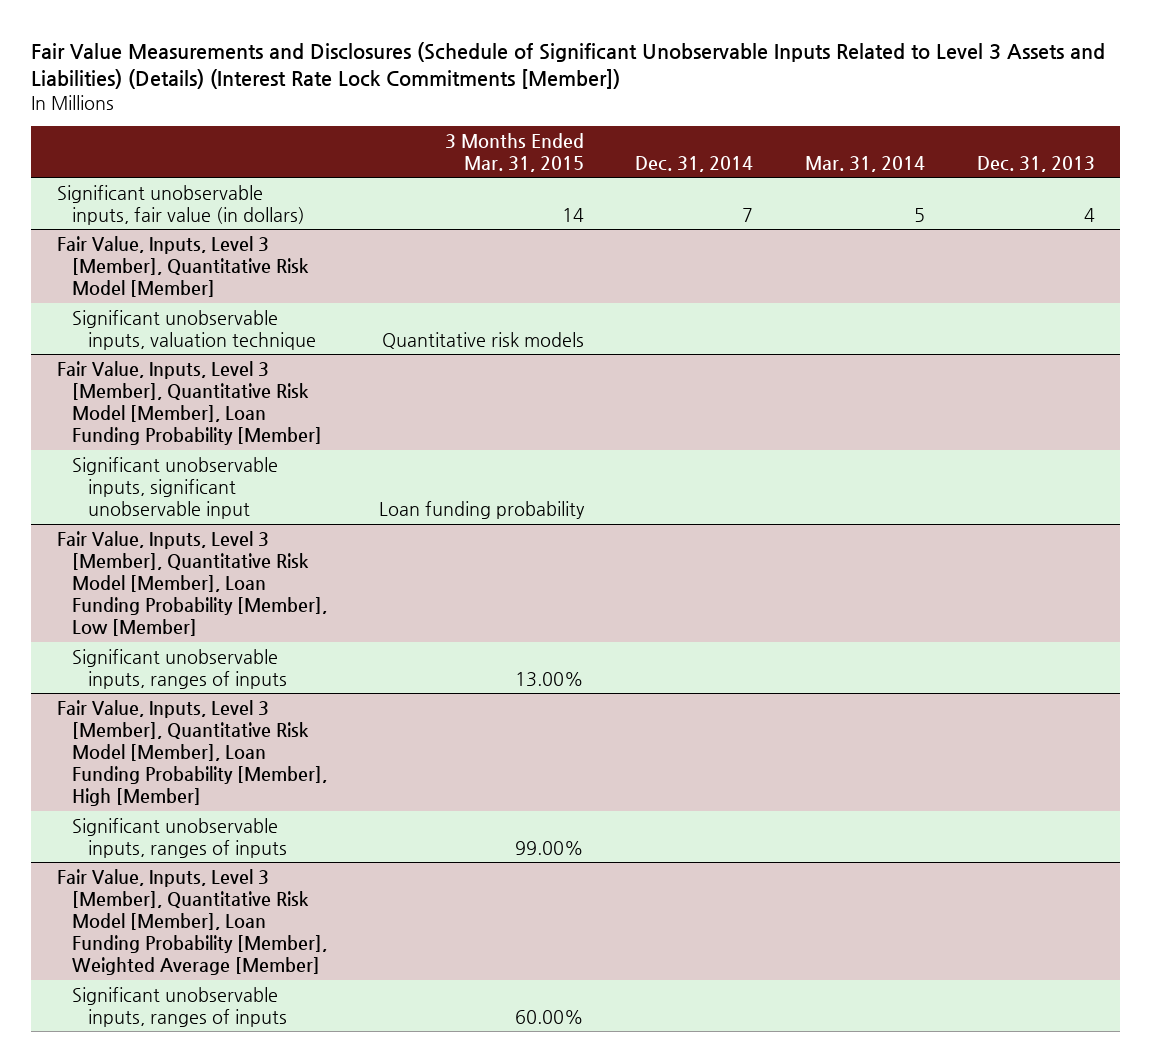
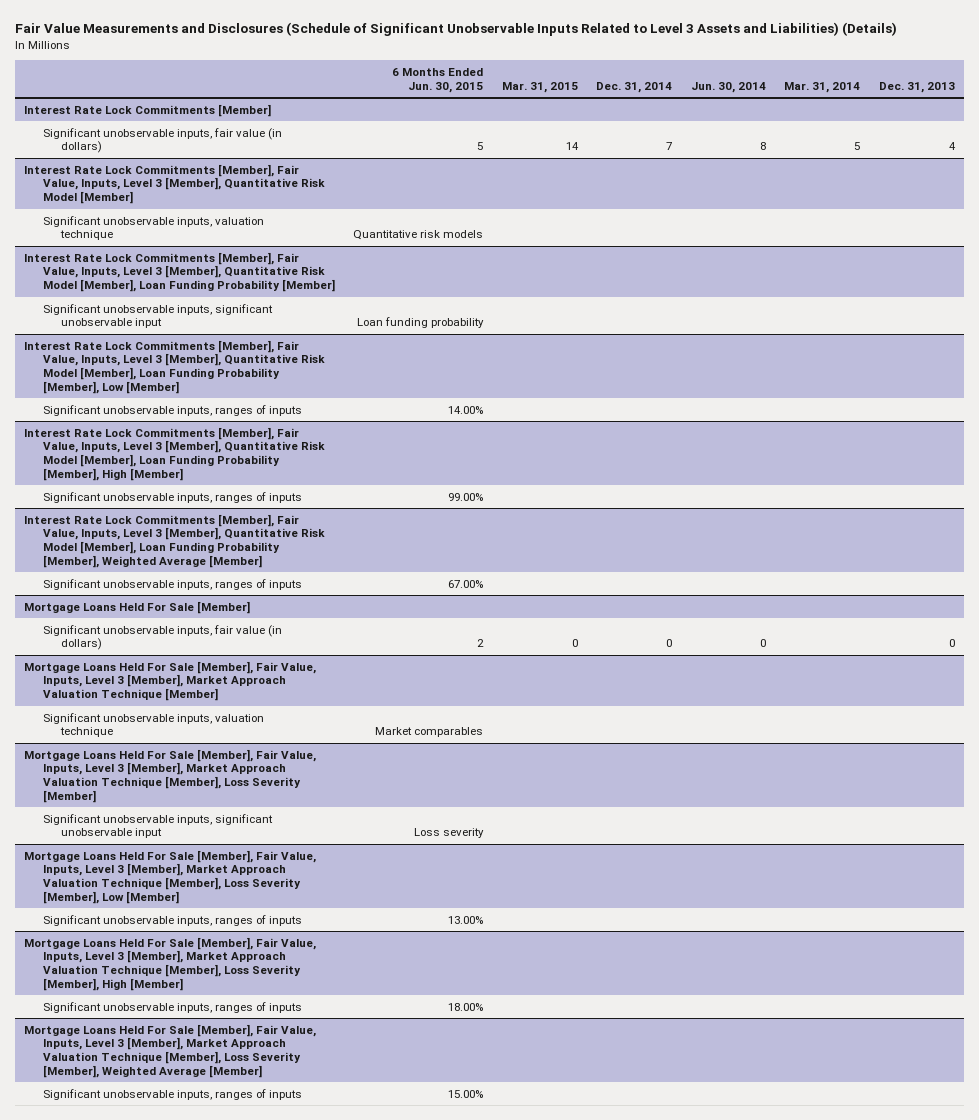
[31,42,1106,90] Fair Value Measurements and Disclosures (Schedule of Significant Unobservable Inputs Related to Level 3 Assets and Liabilities) (Details) (Interest Rate Lock Commitments [Member]) -> [15,22,898,37] Fair Value Measurements and Disclosures (Schedule of Significant Unobservable Inputs Related to Level 3 Assets and Liabilities) (Details)
[444,132,584,172] 3 Months Ended Mar. 31, 2015 -> none
none -> [392,67,484,93] 6 Months Ended Jun. 30, 2015
none -> [501,81,578,93] Mar. 31, 2015
none -> [690,81,766,93] Jun. 30, 2014
none -> [24,103,272,117] Interest Rate Lock Commitments [Member]
[57,235,310,297] Fair Value, Inputs, Level 3 [Member], Quantitative Risk Model [Member] -> [24,163,325,205] Interest Rate Lock Commitments [Member], Fair Value, Inputs, Level 3 [Member], Quantitative Risk Model [Member]
[57,360,323,446] Fair Value, Inputs, Level 3 [Member], Quantitative Risk Model [Member], Loan Funding Probability [Member] -> [24,251,335,293] Interest Rate Lock Commitments [Member], Fair Value, Inputs, Level 3 [Member], Quantitative Risk Model [Member], Loan Funding Probability [Member]
[57,530,328,637] Fair Value, Inputs, Level 3 [Member], Quantitative Risk Model [Member], Loan Funding Probability [Member], Low [Member] -> [24,339,325,394] Interest Rate Lock Commitments [Member], Fair Value, Inputs, Level 3 [Member], Quantitative Risk Model [Member], Loan Funding Probability [Member], Low [Member]
[57,699,328,807] Fair Value, Inputs, Level 3 [Member], Quantitative Risk Model [Member], Loan Funding Probability [Member], High [Member] -> [24,426,325,481] Interest Rate Lock Commitments [Member], Fair Value, Inputs, Level 3 [Member], Quantitative Risk Model [Member], Loan Funding Probability [Member], High [Member]
[57,868,328,976] Fair Value, Inputs, Level 3 [Member], Quantitative Risk Model [Member], Loan Funding Probability [Member], Weighted Average [Member] -> [24,513,325,568] Interest Rate Lock Commitments [Member], Fair Value, Inputs, Level 3 [Member], Quantitative Risk Model [Member], Loan Funding Probability [Member], Weighted Average [Member]
none -> [24,600,251,614] Mortgage Loans Held For Sale [Member]
none -> [42,624,282,651] Significant unobservable inputs, fair value (in dollars)
none -> [24,660,317,702] Mortgage Loans Held For Sale [Member], Fair Value, Inputs, Level 3 [Member], Market Approach Valuation Technique [Member]
none -> [42,712,264,738] Significant unobservable inputs, valuation technique
none -> [24,748,317,803] Mortgage Loans Held For Sale [Member], Fair Value, Inputs, Level 3 [Member], Market Approach Valuation Technique [Member], Loss Severity [Member]
none -> [42,813,273,839] Significant unobservable inputs, significant unobservable input
none -> [24,849,317,904] Mortgage Loans Held For Sale [Member], Fair Value, Inputs, Level 3 [Member], Market Approach Valuation Technique [Member], Loss Severity [Member], Low [Member]
none -> [42,914,302,926] Significant unobservable inputs, ranges of inputs
none -> [24,936,317,991] Mortgage Loans Held For Sale [Member], Fair Value, Inputs, Level 3 [Member], Market Approach Valuation Technique [Member], Loss Severity [Member], High [Member]
none -> [42,1001,302,1013] Significant unobservable inputs, ranges of inputs
none -> [24,1023,317,1078] Mortgage Loans Held For Sale [Member], Fair Value, Inputs, Level 3 [Member], Market Approach Valuation Technique [Member], Loss Severity [Member], Weighted Average [Member]
none -> [42,1088,302,1100] Significant unobservable inputs, ranges of inputs

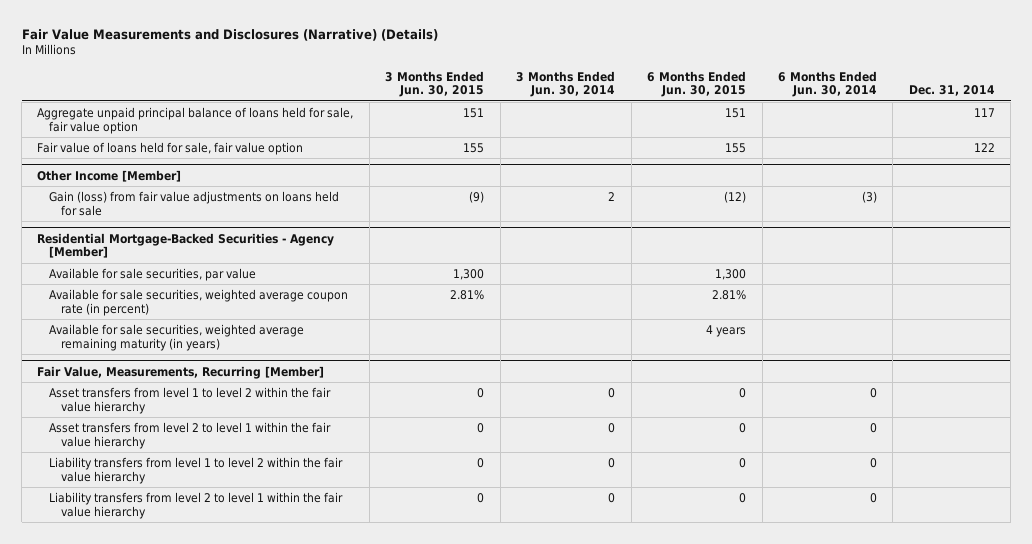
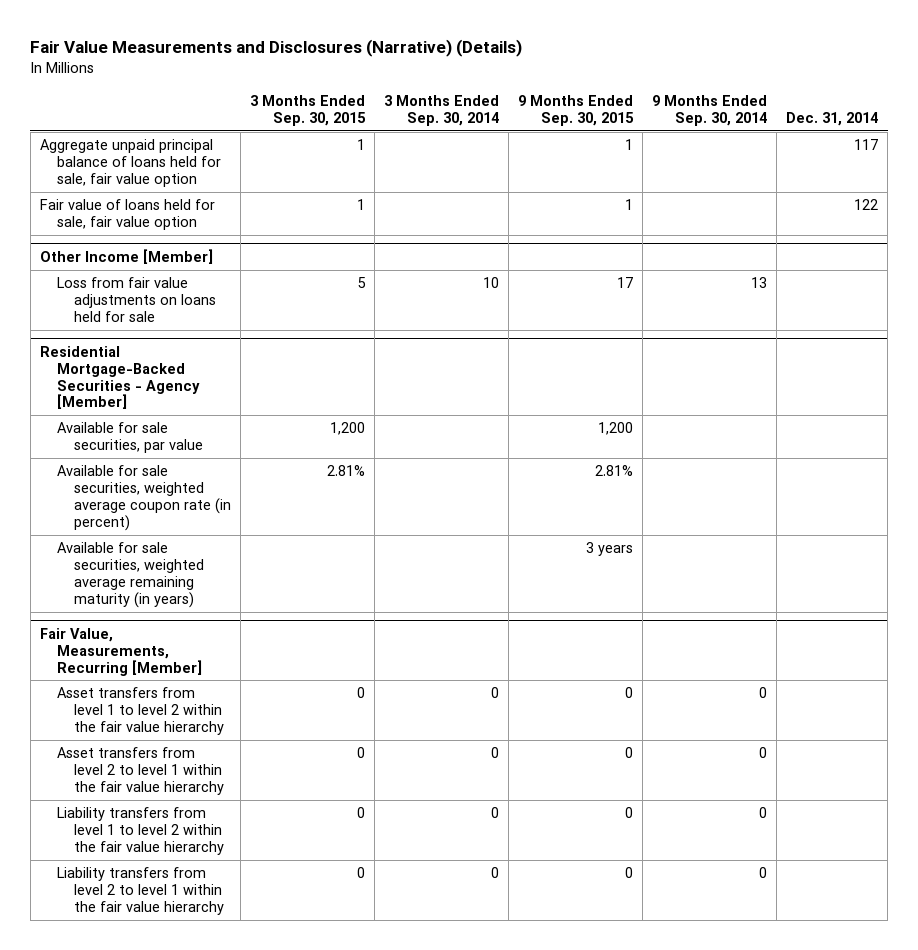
[385,70,485,98] 3 Months Ended Jun. 30, 2015 -> none
[516,70,616,98] 3 Months Ended Jun. 30, 2014 -> none
[647,70,747,98] 6 Months Ended Jun. 30, 2015 -> none
[778,70,878,98] 6 Months Ended Jun. 30, 2014 -> none
none -> [249,94,366,126] 3 Months Ended Sep. 30, 2015
none -> [383,94,499,126] 3 Months Ended Sep. 30, 2014
none -> [518,94,635,126] 9 Months Ended Sep. 30, 2015
none -> [652,94,768,126] 9 Months Ended Sep. 30, 2014
[49,190,340,216] Gain (loss) from fair value adjustments on loans held for sale -> [56,277,216,323] Loss from fair value adjustments on loans held for sale

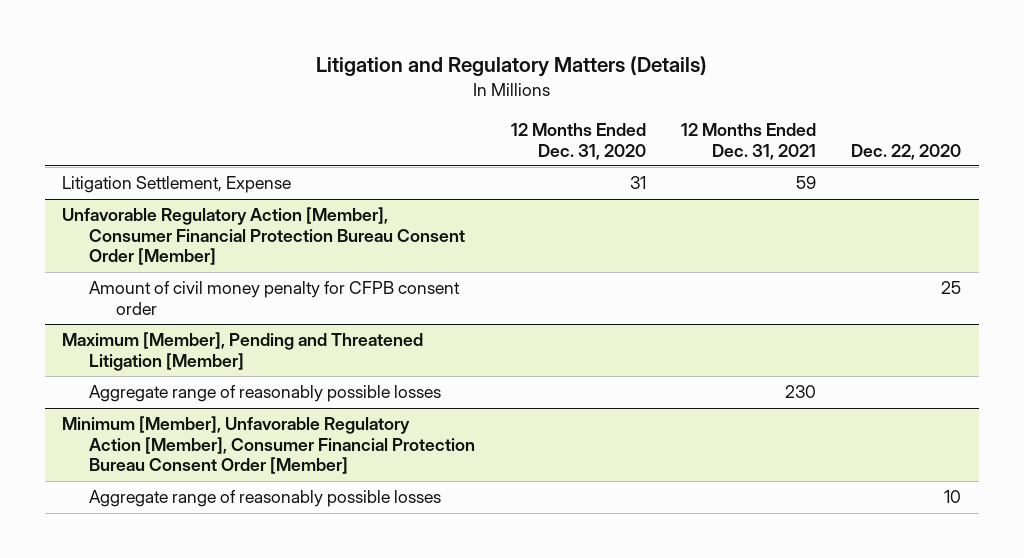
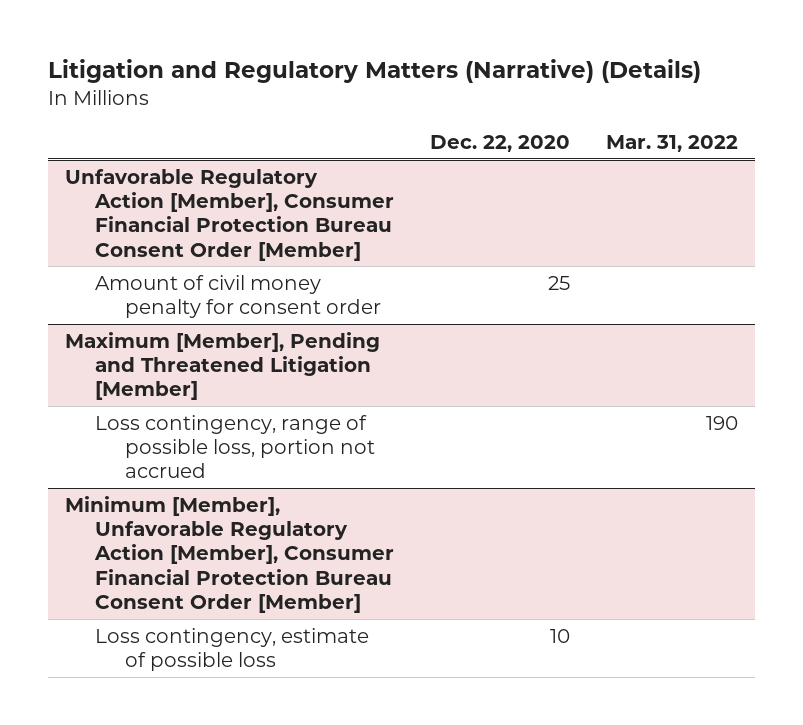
[315,56,707,78] Litigation and Regulatory Matters (Details) -> [47,59,701,84] Litigation and Regulatory Matters (Narrative) (Details)
[510,123,646,160] 12 Months Ended Dec. 31, 2020 -> none
[681,123,817,160] 12 Months Ended Dec. 31, 2021 -> none
none -> [605,135,738,153] Mar. 31, 2022
[62,176,292,194] Litigation Settlement, Expense -> none
[89,281,461,315] Amount of civil money penalty for CFPB consent order -> [95,274,382,319] Amount of civil money penalty for consent order
[89,385,442,403] Aggregate range of reasonably possible losses -> none
none -> [95,414,376,479] Loss contingency, range of possible loss, portion not accrued
[89,490,442,508] Aggregate range of reasonably possible losses -> [95,627,370,672] Loss contingency, estimate of possible loss

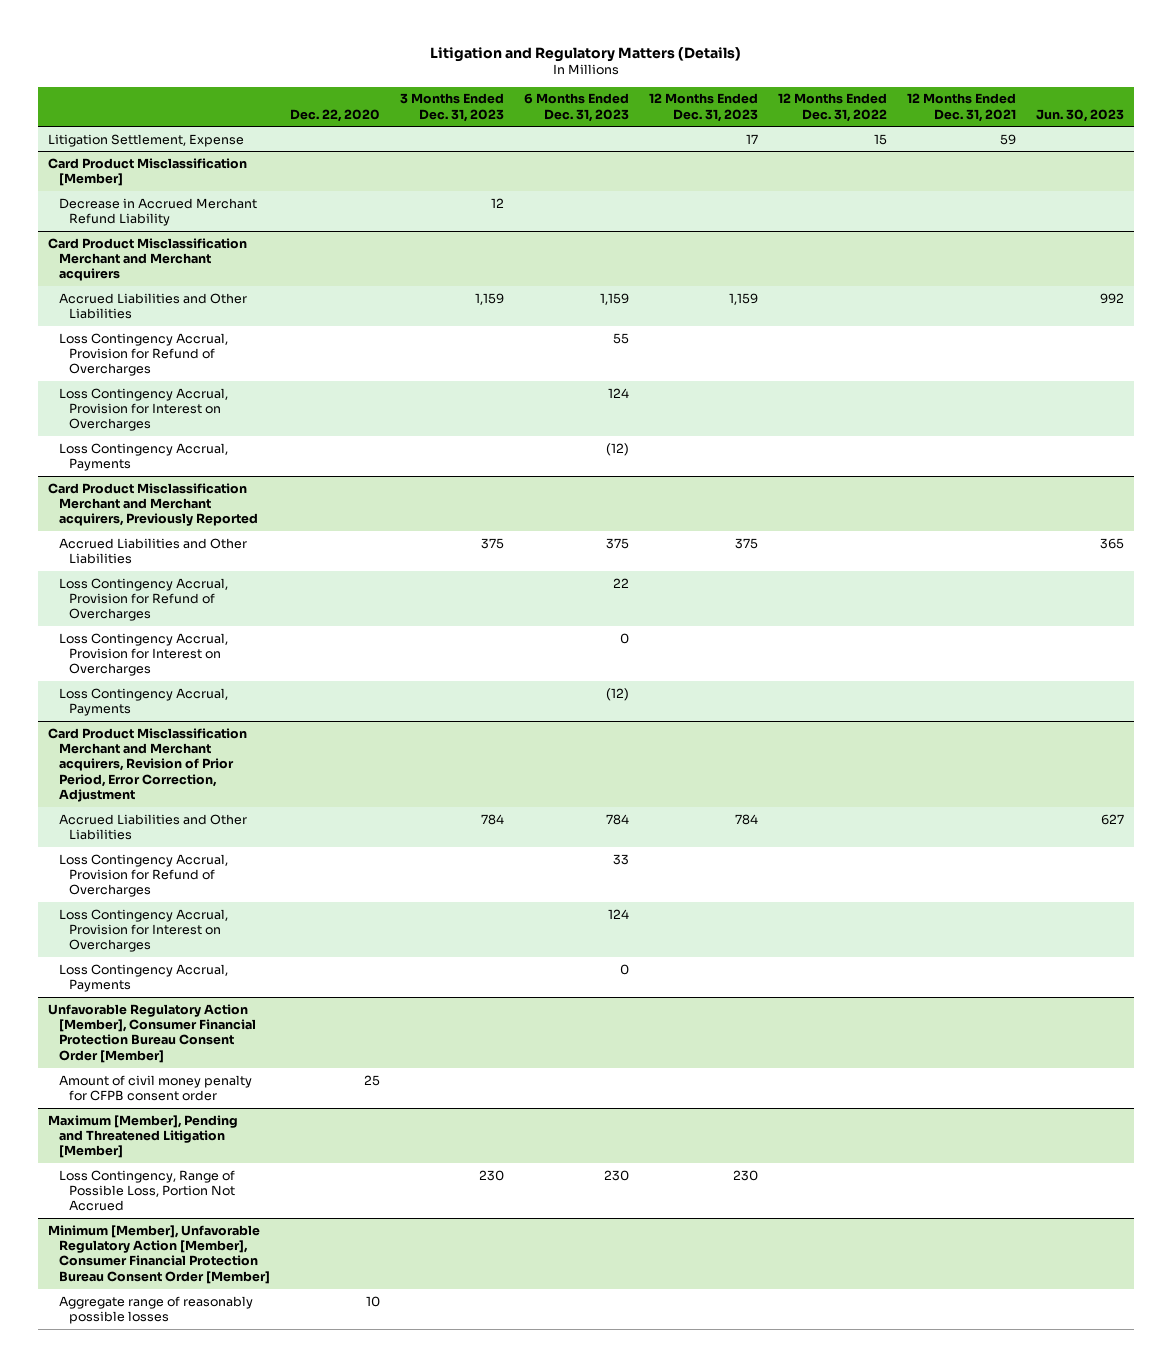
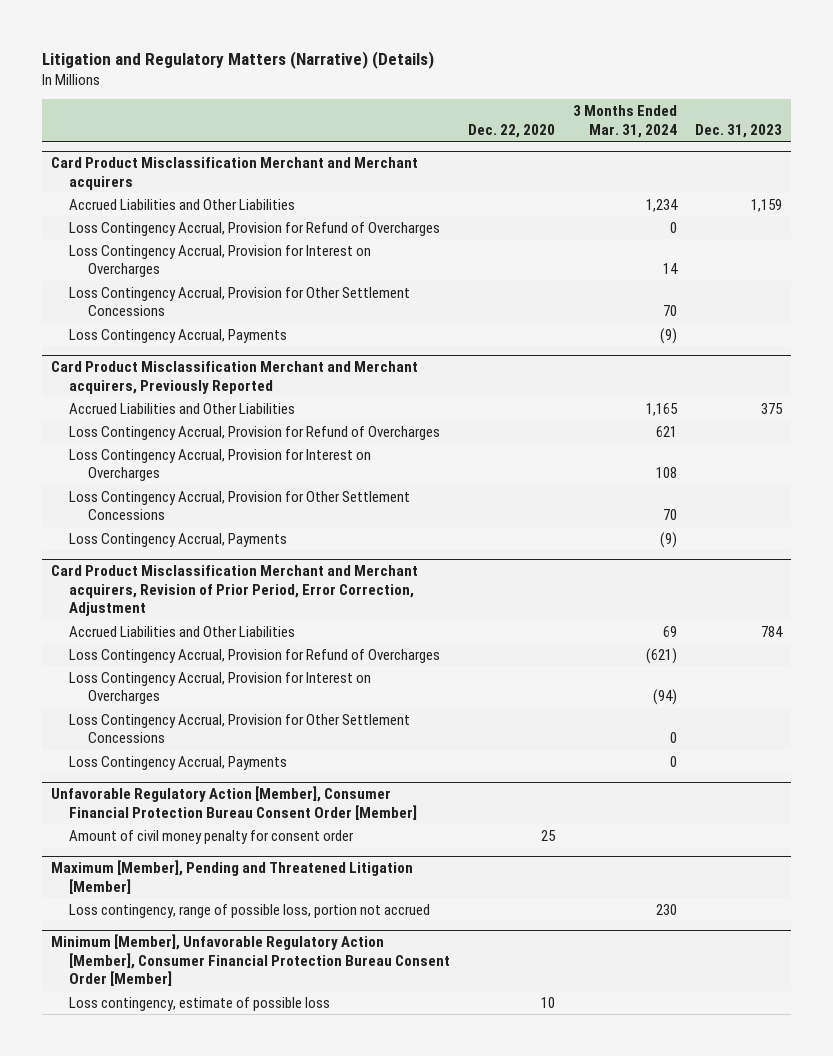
[430,46,742,62] Litigation and Regulatory Matters (Details) -> [41,50,434,69] Litigation and Regulatory Matters (Narrative) (Details)
[400,93,505,122] 3 Months Ended Dec. 31, 2023 -> none
[524,93,630,122] 6 Months Ended Dec. 31, 2023 -> none
[649,93,759,122] 12 Months Ended Dec. 31, 2023 -> none
[778,93,888,122] 12 Months Ended Dec. 31, 2022 -> none
[907,93,1017,122] 12 Months Ended Dec. 31, 2021 -> none
[1036,108,1125,122] Jun. 30, 2023 -> none
none -> [573,105,678,138] 3 Months Ended Mar. 31, 2024
none -> [694,123,782,138] Dec. 31, 2023
[48,133,245,147] Litigation Settlement, Expense -> none
[48,157,248,187] Card Product Misclassification [Member] -> none
[58,197,257,227] Decrease in Accrued Merchant Refund Liability -> none
none -> [69,286,411,317] Loss Contingency Accrual, Provision for Other Settlement Concessions
none -> [69,490,411,521] Loss Contingency Accrual, Provision for Other Settlement Concessions
none -> [69,713,411,744] Loss Contingency Accrual, Provision for Other Settlement Concessions
[58,1074,252,1102] Amount of civil money penalty for CFPB consent order -> [69,829,355,844] Amount of civil money penalty for consent order
[58,1169,236,1212] Loss Contingency, Range of Possible Loss, Portion Not Accrued -> [69,903,431,918] Loss contingency, range of possible loss, portion not accrued
[58,1295,253,1325] Aggregate range of reasonably possible losses -> [69,996,331,1011] Loss contingency, estimate of possible loss

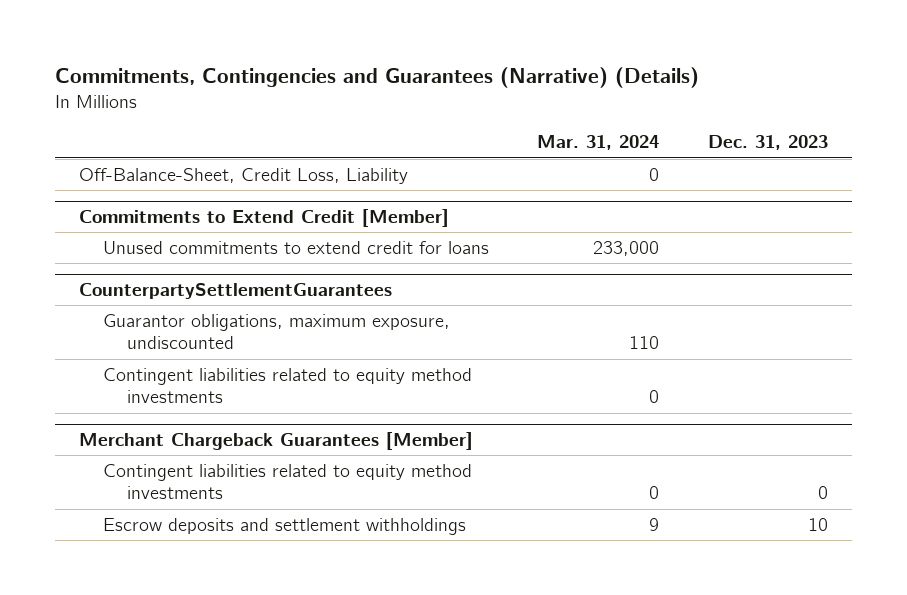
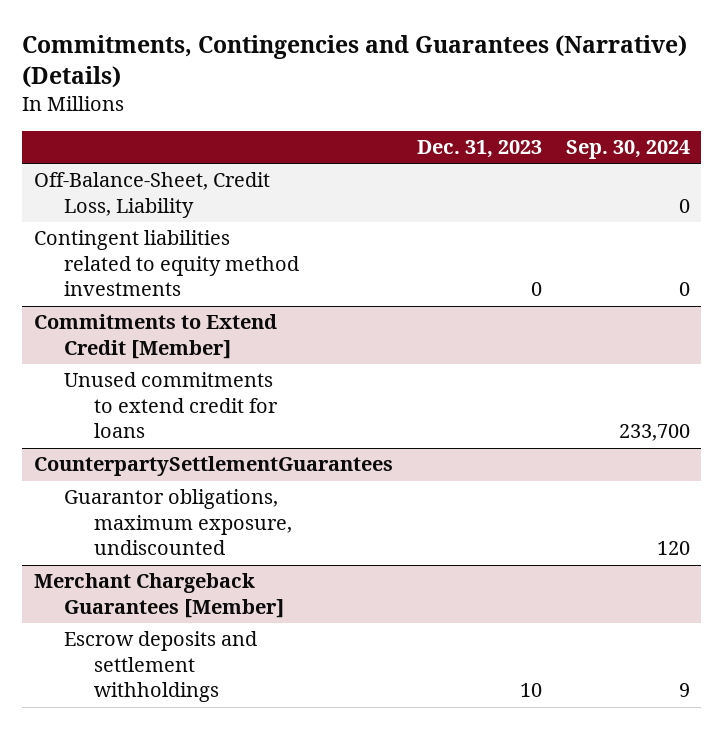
[537,135,660,151] Mar. 31, 2024 -> none
none -> [565,140,690,160] Sep. 30, 2024
none -> [33,230,299,297] Contingent liabilities related to equity method investments
[103,367,473,404] Contingent liabilities related to equity method investments -> none
[103,463,473,500] Contingent liabilities related to equity method investments -> none

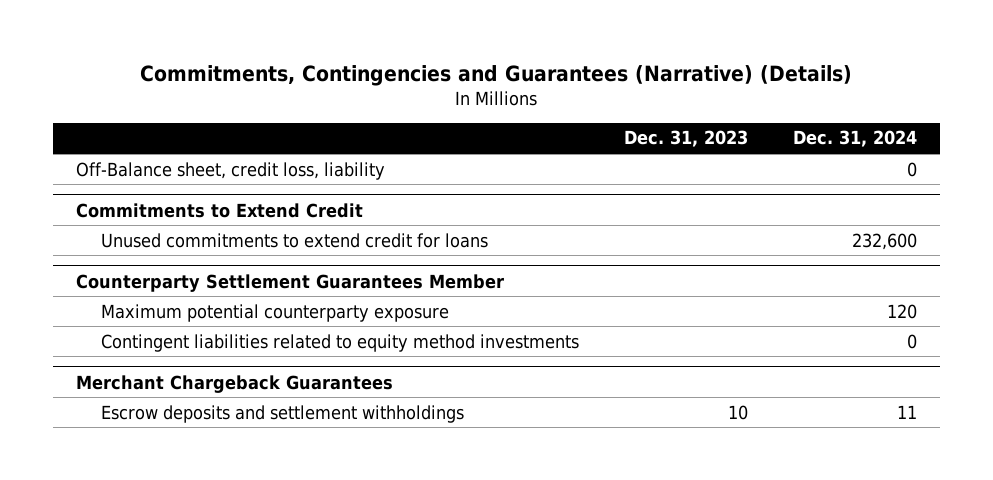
[565,140,690,160] Sep. 30, 2024 -> none
none -> [793,130,918,148] Dec. 31, 2024
[33,230,299,297] Contingent liabilities related to equity method investments -> none
[33,172,270,218] Off-Balance-Sheet, Credit Loss, Liability -> [75,161,385,180] Off-Balance sheet, credit loss, liability
[33,314,277,359] Commitments to Extend Credit [Member] -> [75,202,363,218] Commitments to Extend Credit
[33,456,393,477] CounterpartySettlementGuarantees -> [75,273,504,292] Counterparty Settlement Guarantees Member
[63,489,292,556] Guarantor obligations, maximum exposure, undiscounted -> [100,303,449,322] Maximum potential counterparty exposure
none -> [100,333,579,352] Contingent liabilities related to equity method investments
[33,573,284,618] Merchant Chargeback Guarantees [Member] -> [75,374,393,393] Merchant Chargeback Guarantees

